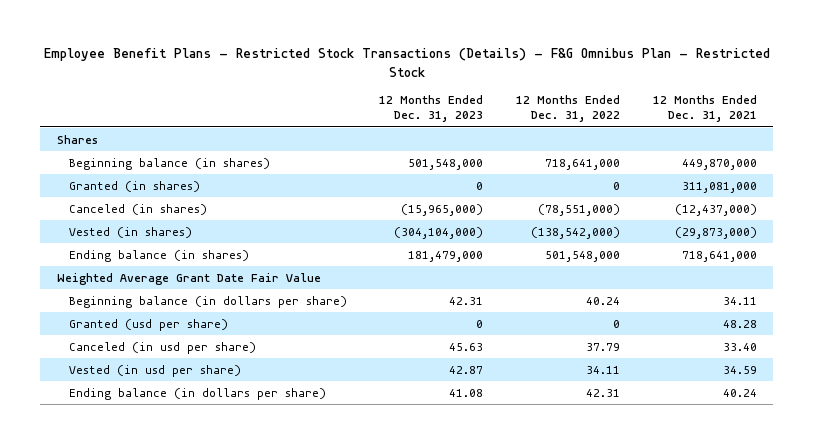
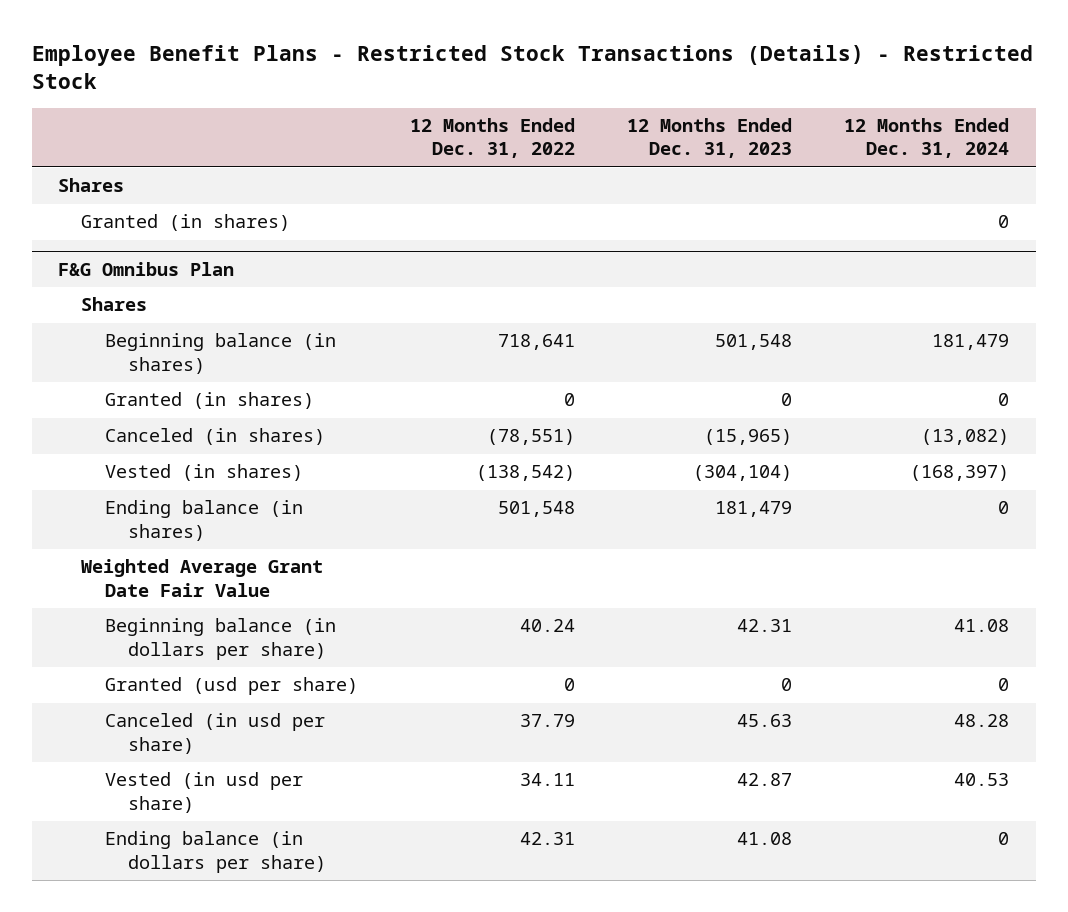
[43,48,770,77] Employee Benefit Plans - Restricted Stock Transactions (Details) - F&G Omnibus Plan - Restricted Stock -> [32,44,1034,90] Employee Benefit Plans - Restricted Stock Transactions (Details) - Restricted Stock
[652,95,757,123] 12 Months Ended Dec. 31, 2021 -> none
none -> [844,117,1010,159] 12 Months Ended Dec. 31, 2024
none -> [81,214,291,232] Granted (in shares)
none -> [58,262,235,277] F&G Omnibus Plan
none -> [81,297,148,312] Shares
[408,158,484,170] 501,548,000 -> [715,334,793,351] 501,548
[545,158,621,170] 718,641,000 -> [497,334,575,351] 718,641
[401,203,484,216] (15,965,000) -> [704,429,793,446] (15,965)
[538,203,621,216] (78,551,000) -> [486,429,575,446] (78,551)
[394,226,484,239] (304,104,000) -> [693,465,793,482] (304,104)
[531,226,621,239] (138,542,000) -> [475,465,575,482] (138,542)
[408,250,484,262] 181,479,000 -> [715,501,793,518] 181,479
[545,250,621,262] 501,548,000 -> [497,501,575,518] 501,548

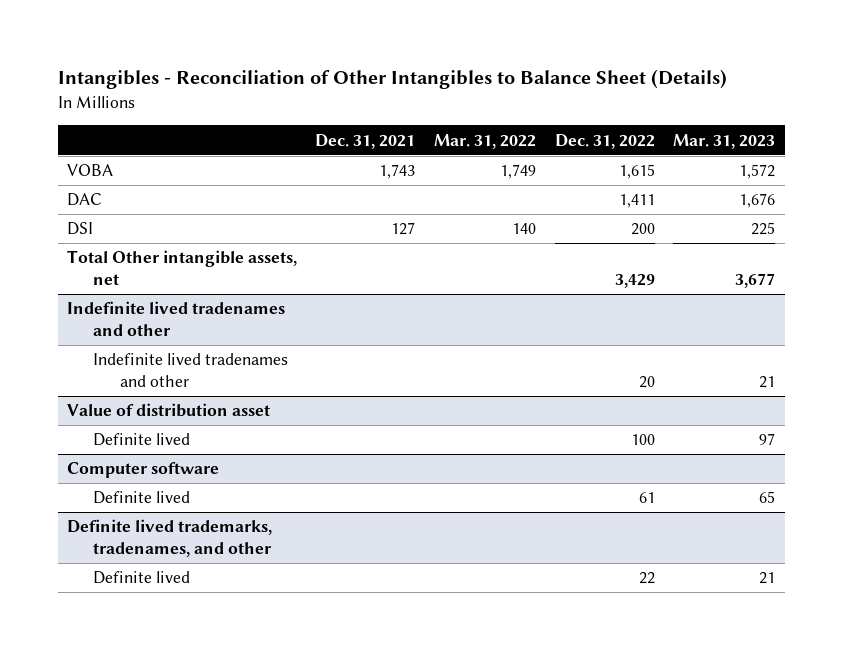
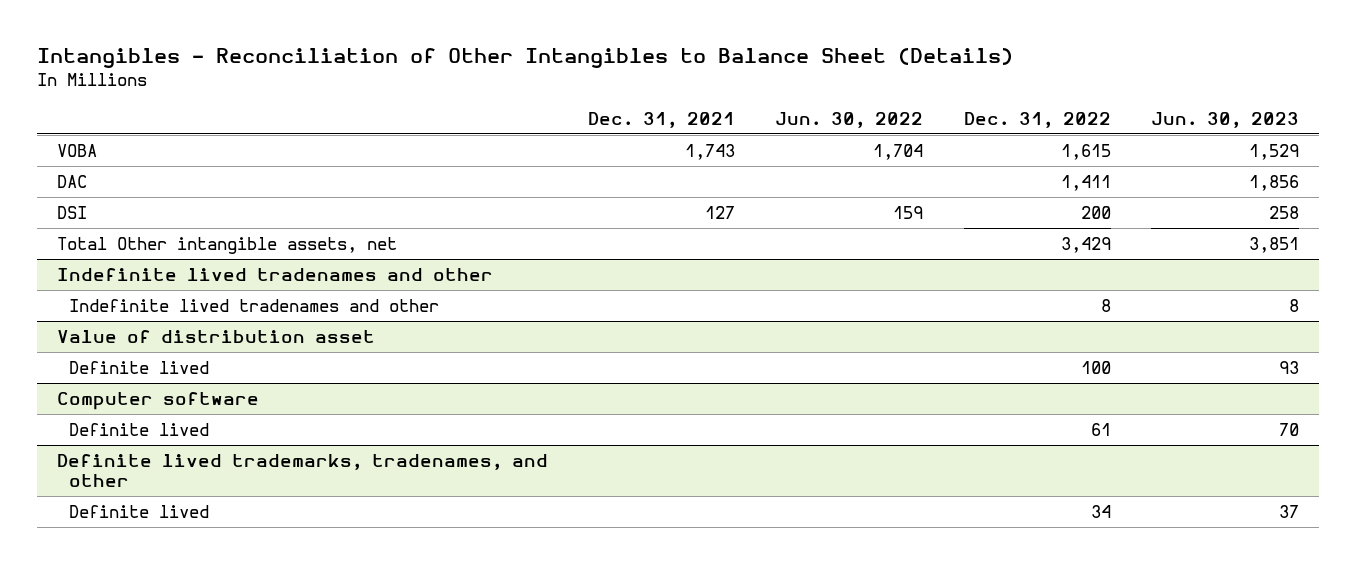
[434,133,537,149] Mar. 31, 2022 -> none
[673,133,776,149] Mar. 31, 2023 -> none
none -> [775,111,924,128] Jun. 30, 2022
none -> [1151,111,1300,128] Jun. 30, 2023
[638,376,655,389] 20 -> [1100,298,1111,312] 8
[638,572,655,585] 22 -> [1090,504,1111,518] 34

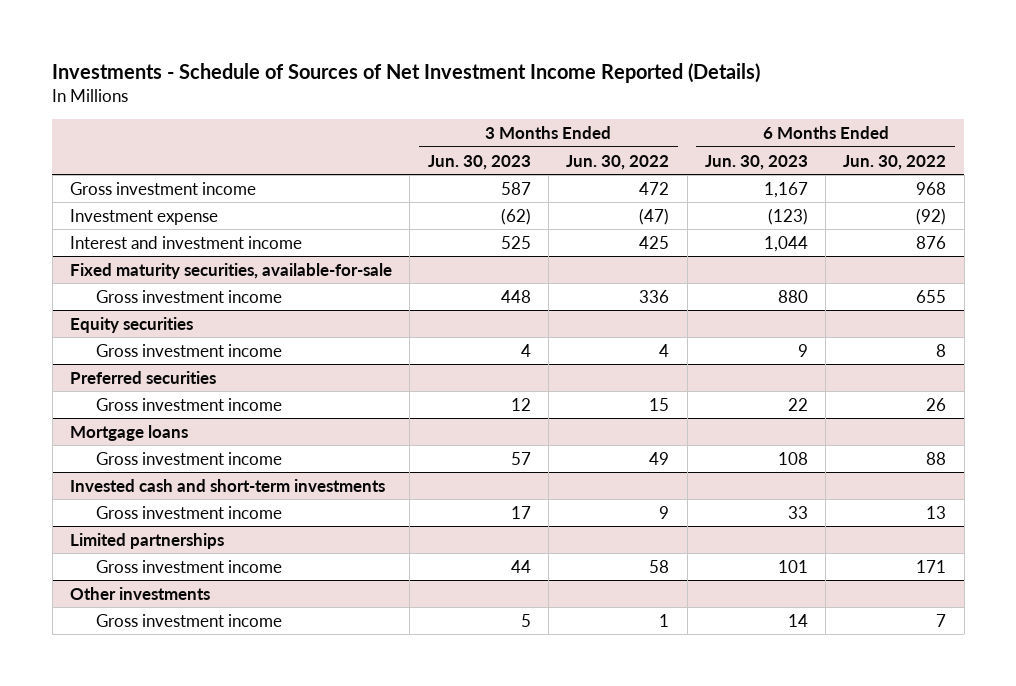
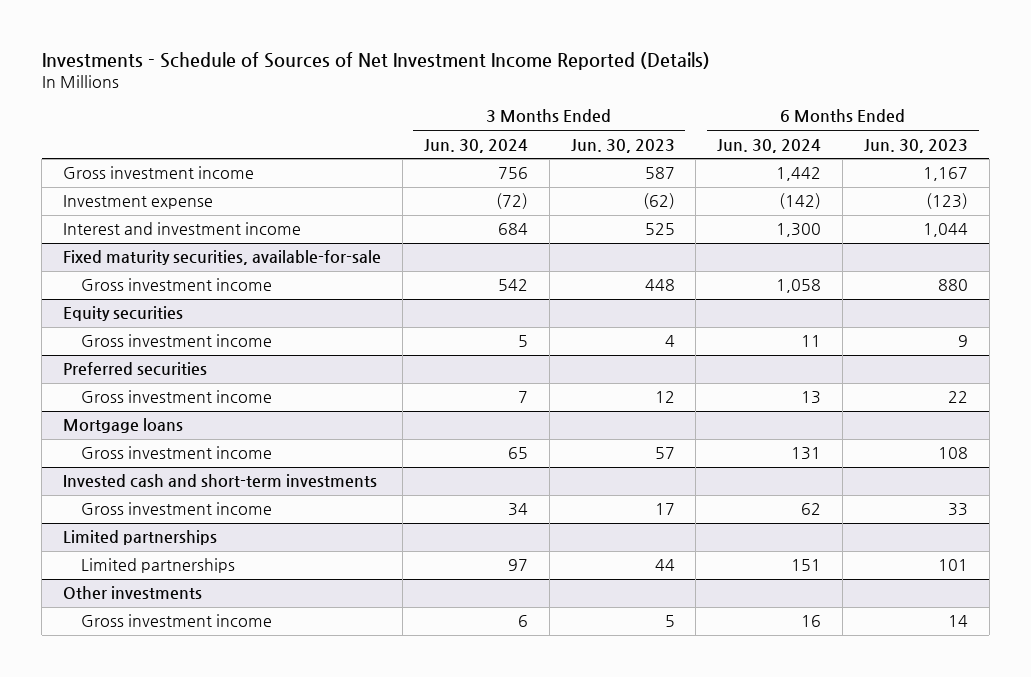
[566,154,670,170] Jun. 30, 2022 -> none
[843,154,947,170] Jun. 30, 2022 -> none
none -> [423,138,528,153] Jun. 30, 2024
none -> [717,138,822,153] Jun. 30, 2024
[96,559,283,573] Gross investment income -> [81,558,236,574] Limited partnerships

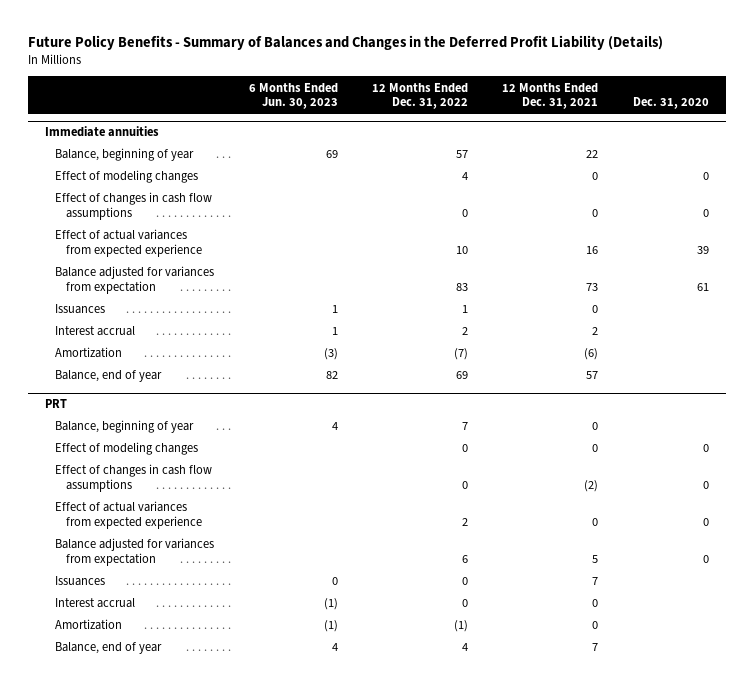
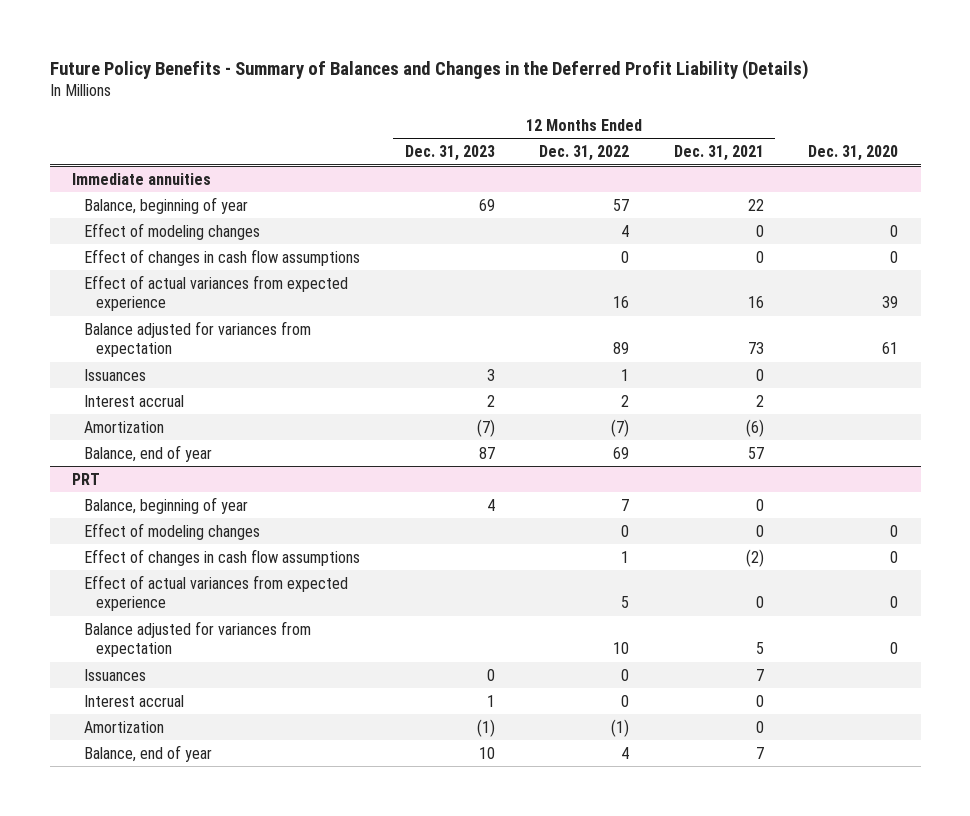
[248,82,338,110] 6 Months Ended Jun. 30, 2023 -> none
none -> [404,145,495,162] Dec. 31, 2023
[456,245,469,254] 10 -> [613,296,630,309] 16
[456,282,469,291] 83 -> [613,342,630,355] 89
[462,480,469,489] 0 -> [621,550,630,563] 1
[462,517,469,526] 2 -> [621,596,630,609] 5
[462,554,469,563] 6 -> [613,642,630,655] 10

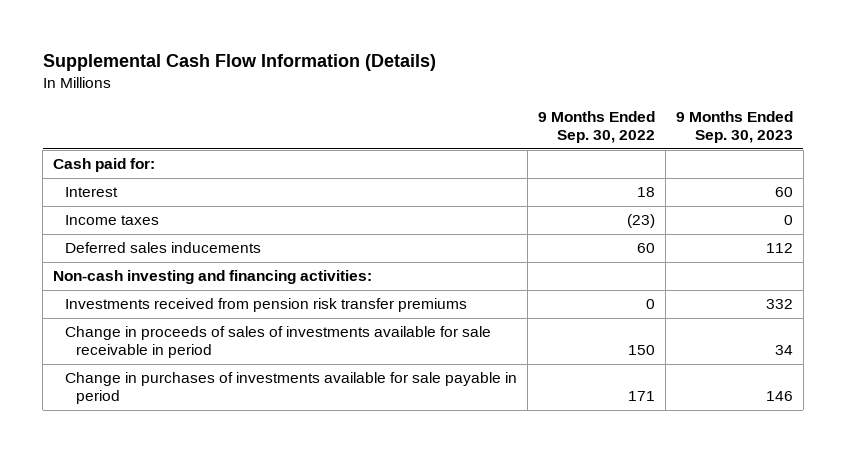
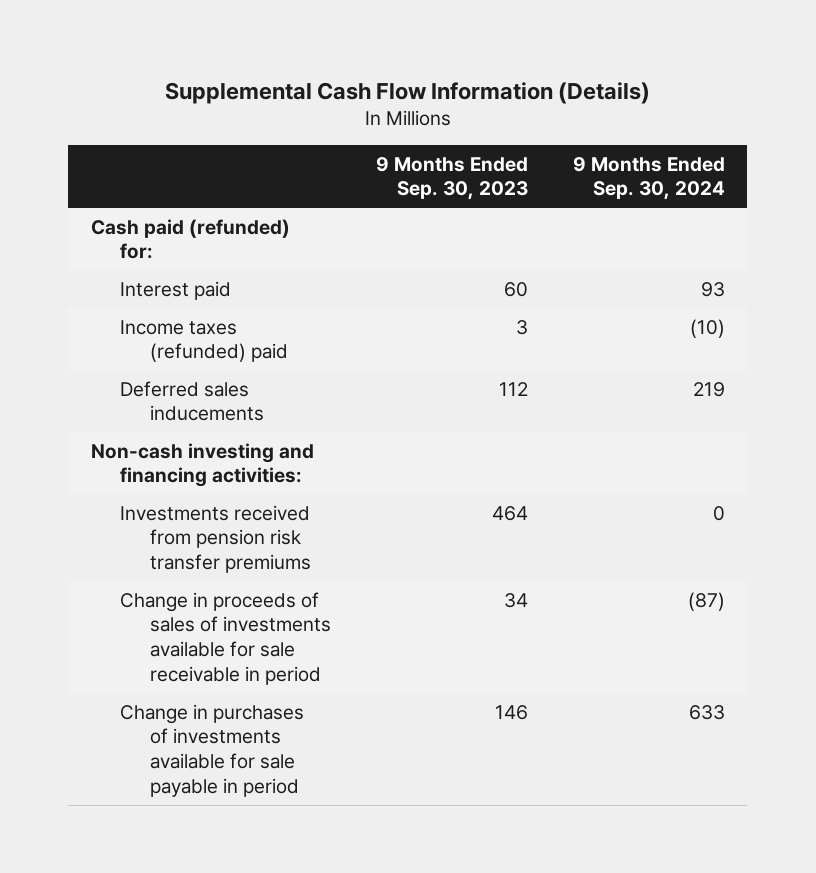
[537,111,655,144] 9 Months Ended Sep. 30, 2022 -> none
none -> [572,156,725,201] 9 Months Ended Sep. 30, 2024
[53,158,156,173] Cash paid for: -> [90,218,290,260] Cash paid (refunded) for:
[64,187,118,198] Interest -> [120,280,232,300] Interest paid
[64,215,159,226] Income taxes -> [120,319,288,363] Income taxes (refunded) paid
[783,215,793,226] 0 -> [515,319,528,335] 3
[765,299,793,310] 332 -> [491,505,528,521] 464

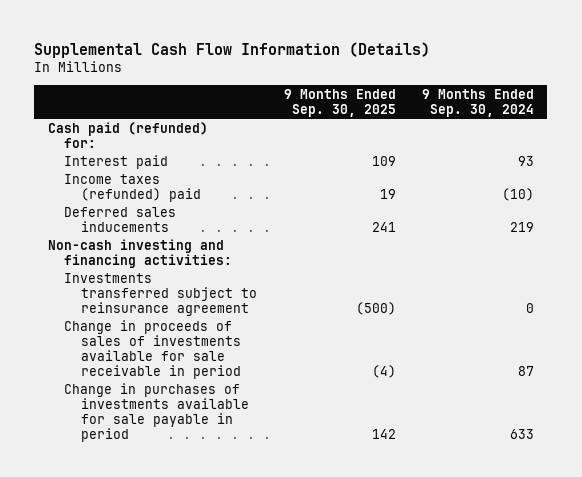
[375,156,528,201] 9 Months Ended Sep. 30, 2023 -> none
none -> [283,88,396,117] 9 Months Ended Sep. 30, 2025
[120,504,311,574] Investments received from pension risk transfer premiums -> none
none -> [64,272,258,316] Investments transferred subject to reinsurance agreement
[687,591,725,611] (87) -> [518,365,535,376] 87

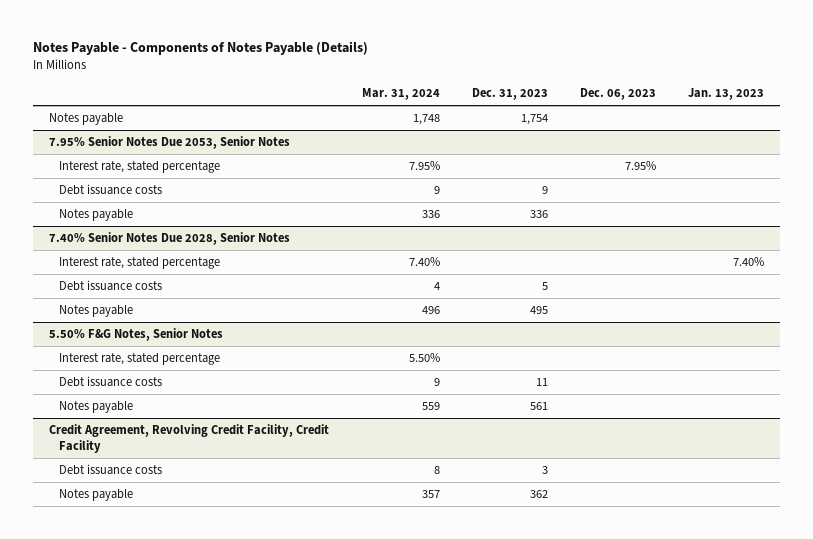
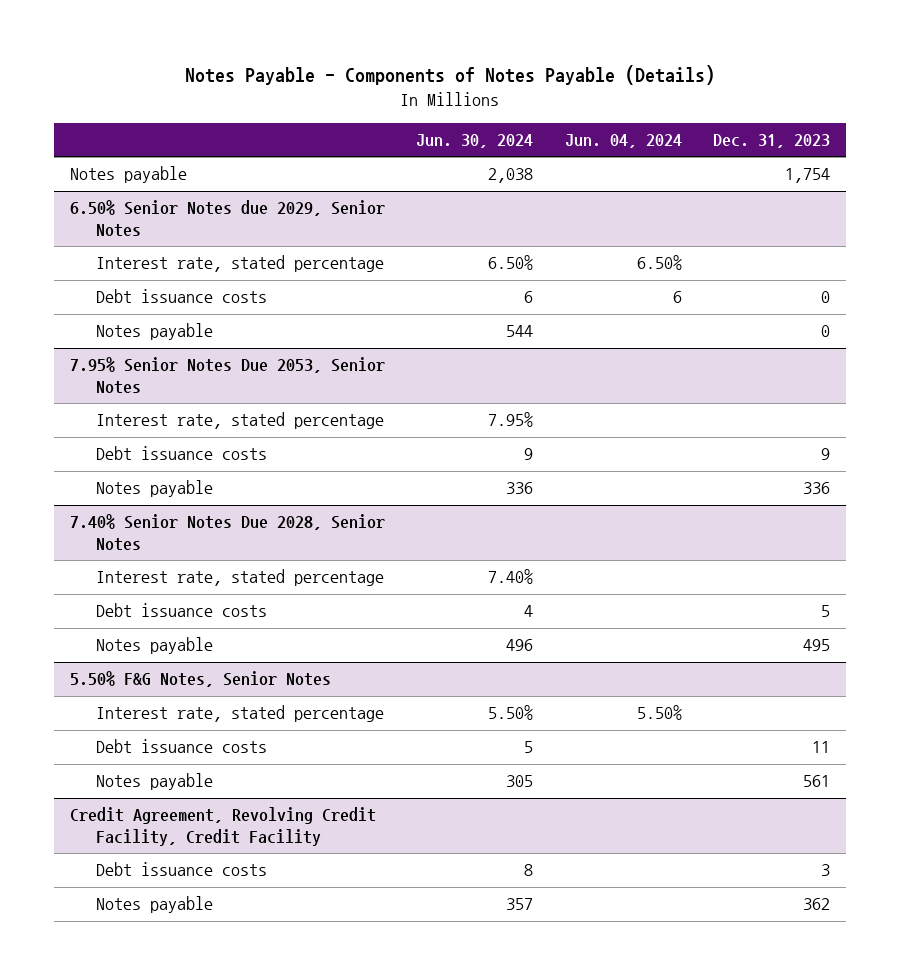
[361,88,440,101] Mar. 31, 2024 -> none
[579,88,656,101] Dec. 06, 2023 -> none
[687,88,764,101] Jan. 13, 2023 -> none
none -> [416,134,534,149] Jun. 30, 2024
none -> [564,134,682,149] Jun. 04, 2024
none -> [69,200,385,237] 6.50% Senior Notes due 2029, Senior Notes
none -> [95,255,384,273] Interest rate, stated percentage
none -> [95,289,267,304] Debt issuance costs
none -> [95,323,213,341] Notes payable

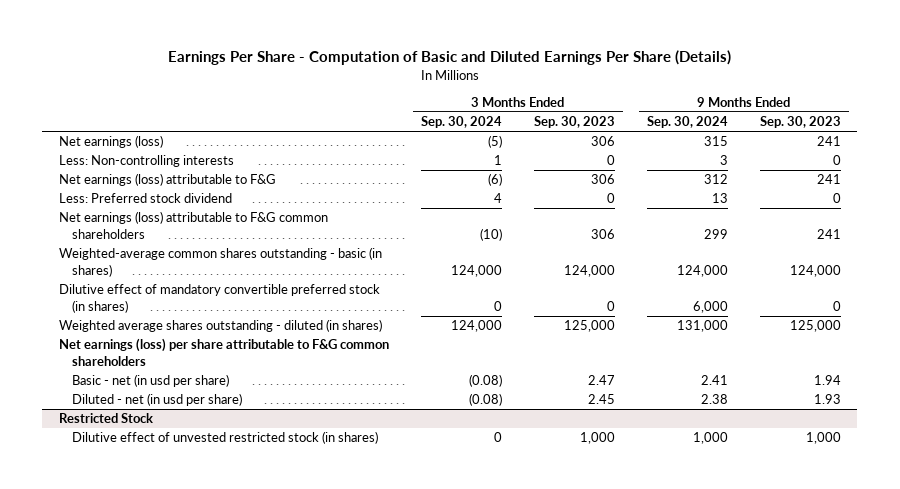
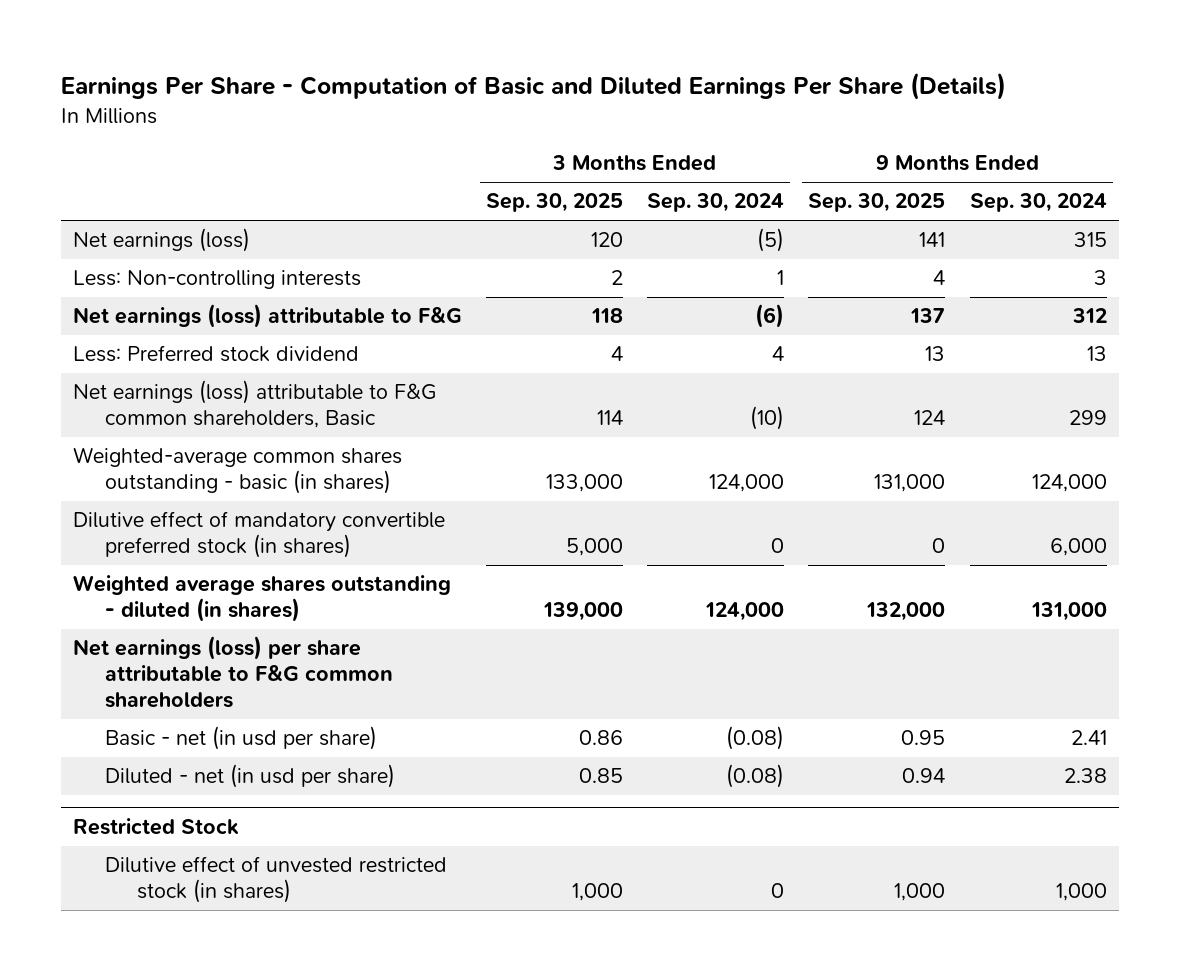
[533,116,615,129] Sep. 30, 2023 -> none
[760,116,842,129] Sep. 30, 2023 -> none
none -> [486,193,624,213] Sep. 30, 2025
none -> [808,193,946,213] Sep. 30, 2025
[58,211,328,239] Net earnings (loss) attributable to F&G common shareholders -> [73,380,438,429] Net earnings (loss) attributable to F&G common shareholders, Basic

